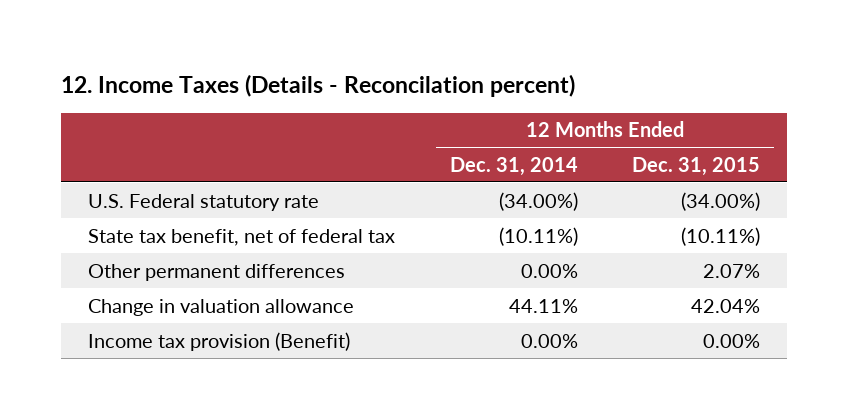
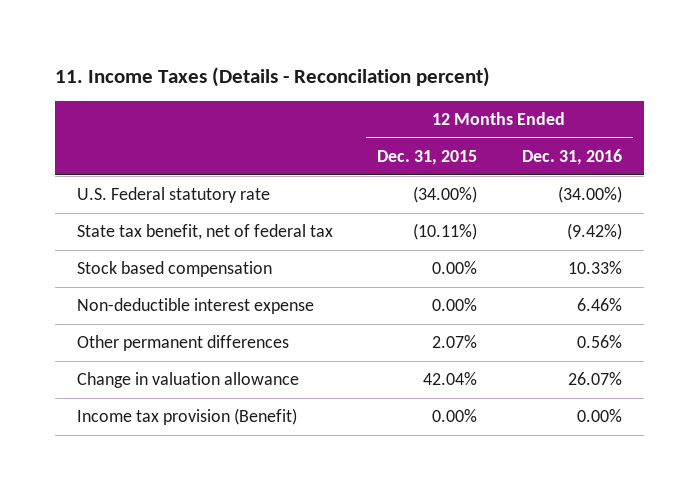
[61,73,576,97] 12. Income Taxes (Details - Reconcilation percent) -> [54,66,490,87] 11. Income Taxes (Details - Reconcilation percent)
[449,156,578,176] Dec. 31, 2014 -> none
none -> [521,149,622,166] Dec. 31, 2016
none -> [76,261,272,278] Stock based compensation
none -> [76,298,314,315] Non-deductible interest expense

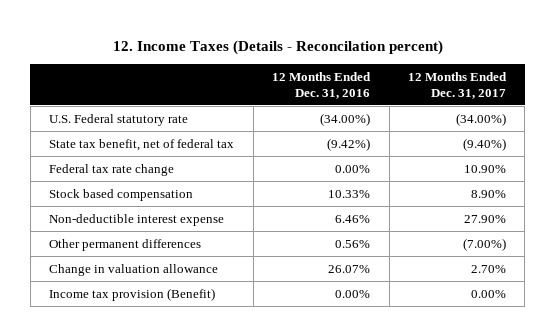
[54,66,490,87] 11. Income Taxes (Details - Reconcilation percent) -> [112,39,443,55] 12. Income Taxes (Details - Reconcilation percent)
[377,150,478,166] Dec. 31, 2015 -> none
none -> [407,71,507,99] 12 Months Ended Dec. 31, 2017
none -> [49,163,175,176] Federal tax rate change

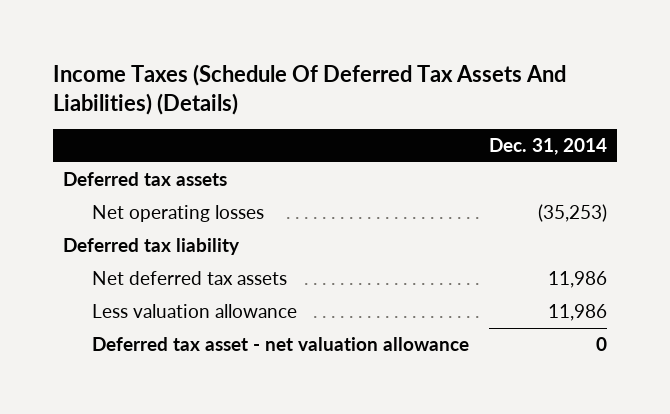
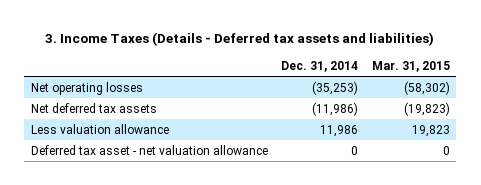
[53,63,567,115] Income Taxes (Schedule Of Deferred Tax Assets And Liabilities) (Details) -> [45,31,435,46] 3. Income Taxes (Details - Deferred tax assets and liabilities)
none -> [371,60,450,72] Mar. 31, 2015
[63,172,228,187] Deferred tax assets -> none
[63,238,241,256] Deferred tax liability -> none
[548,271,608,289] 11,986 -> [312,101,359,116] (11,986)

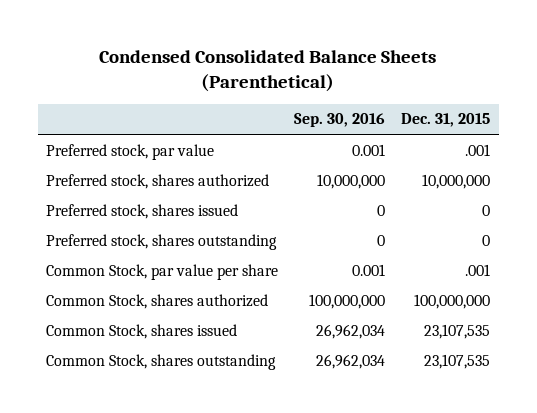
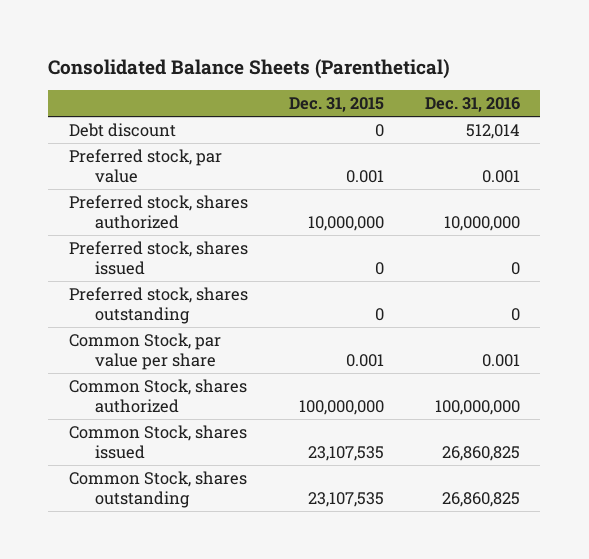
[99,50,437,92] Condensed Consolidated Balance Sheets (Parenthetical) -> [48,58,451,79] Consolidated Balance Sheets (Parenthetical)
[294,113,386,128] Sep. 30, 2016 -> none
none -> [424,96,520,112] Dec. 31, 2016
none -> [68,123,176,138] Debt discount
[465,143,491,156] .001 -> [345,170,384,184] 0.001
[465,263,491,276] .001 -> [345,354,384,368] 0.001

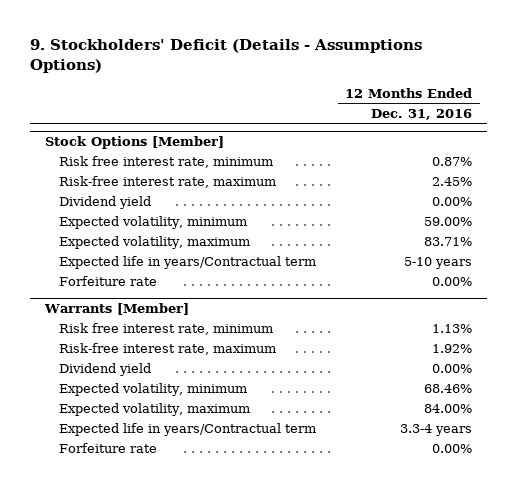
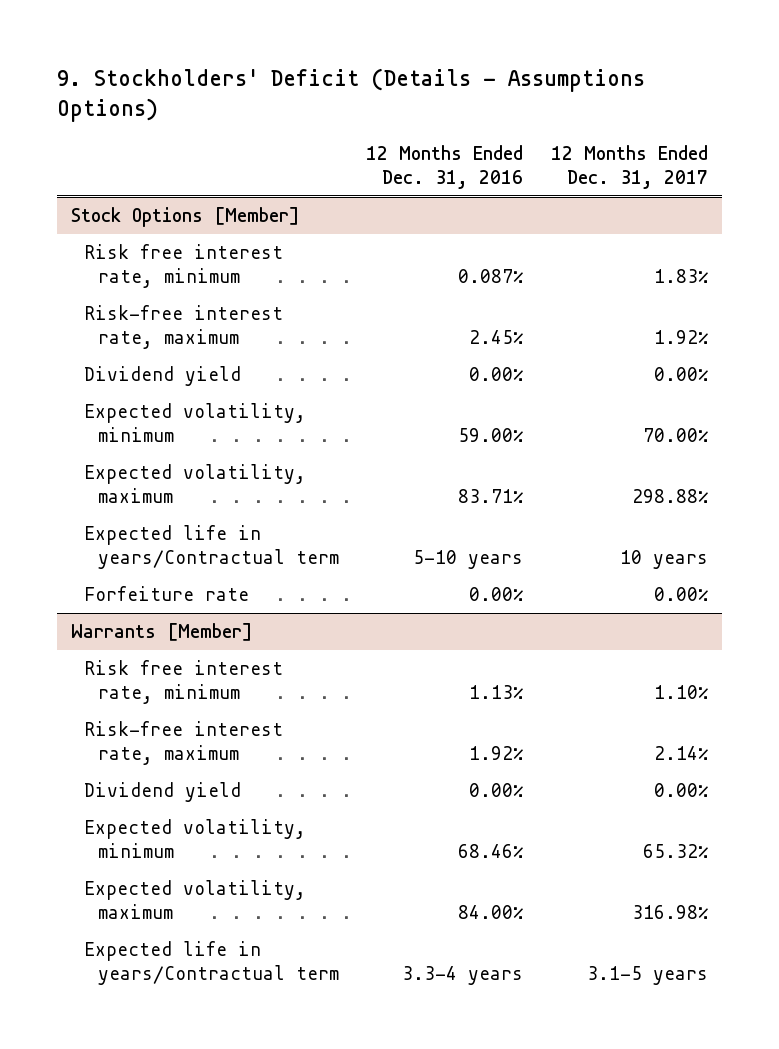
none -> [550,144,708,189] 12 Months Ended Dec. 31, 2017
[432,156,473,166] 0.87% -> [458,268,525,283] 0.087%
[59,442,158,453] Forfeiture rate -> none

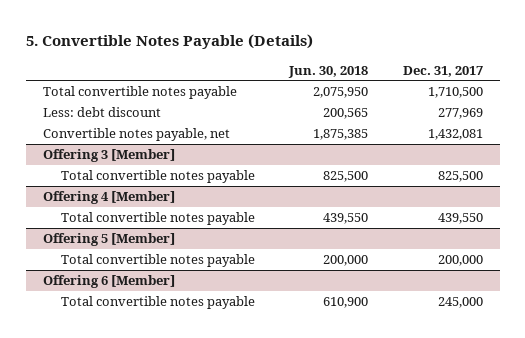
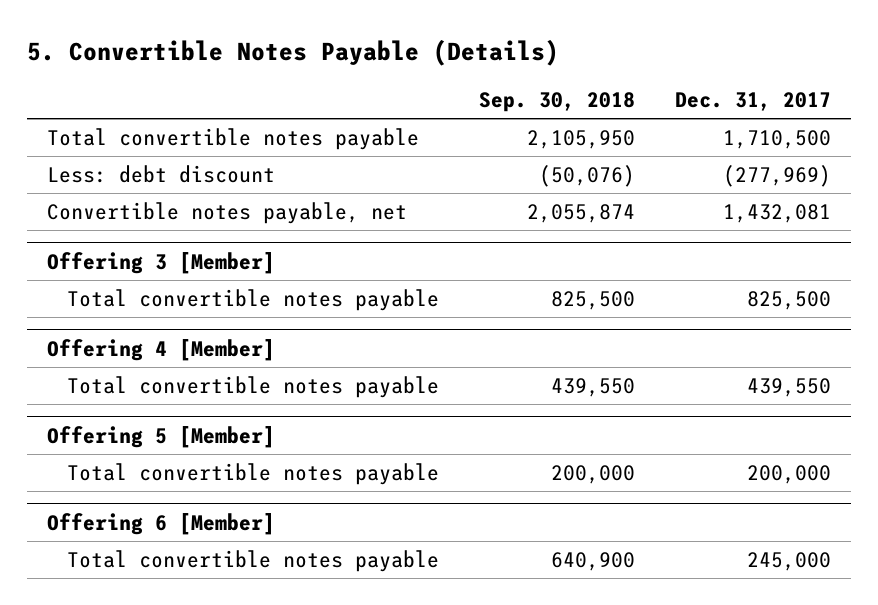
[288,65,369,78] Jun. 30, 2018 -> none
none -> [478,91,635,112] Sep. 30, 2018
[437,108,483,120] 277,969 -> [722,165,831,188] (277,969)

